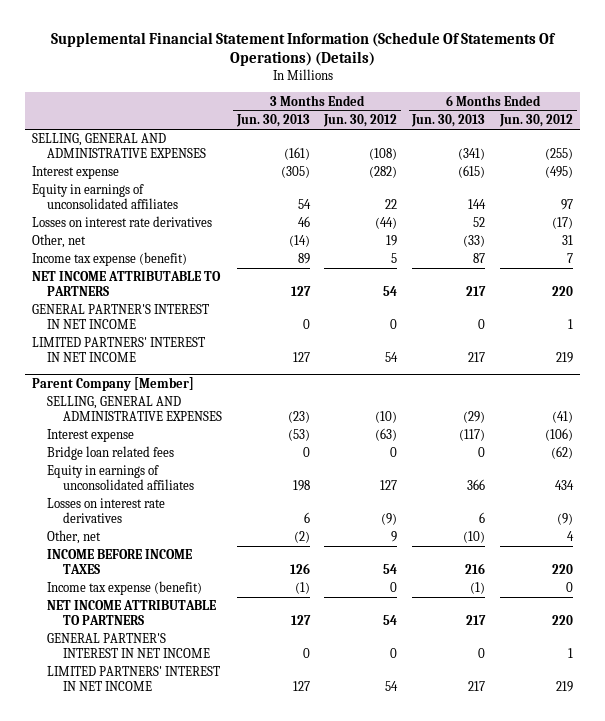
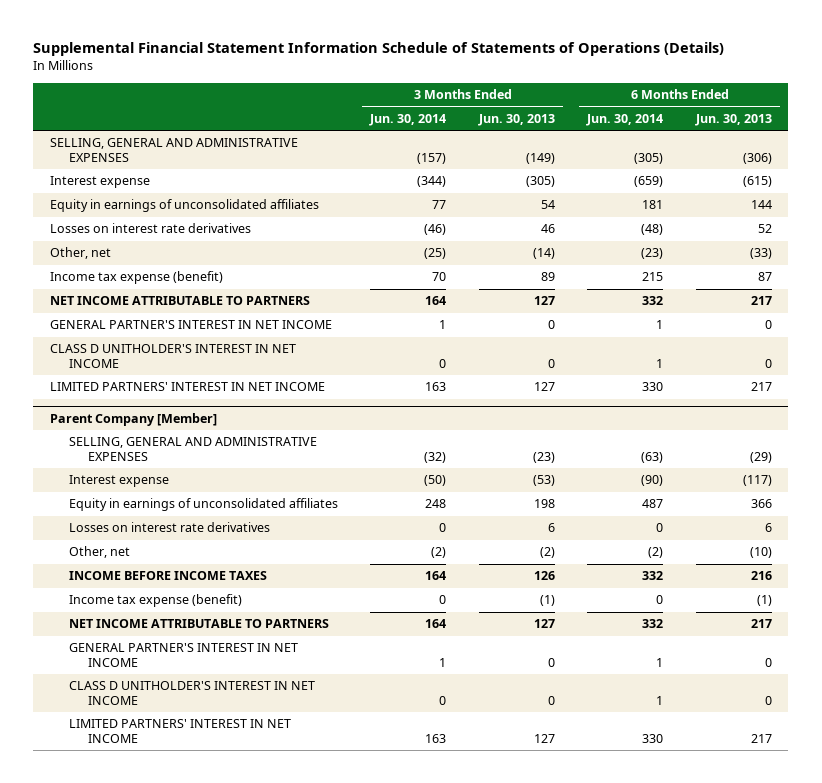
[50,32,556,67] Supplemental Financial Statement Information (Schedule Of Statements Of Operations) (Details) -> [33,41,725,56] Supplemental Financial Statement Information Schedule of Statements of Operations (Details)
[323,114,398,128] Jun. 30, 2012 -> none
[499,114,574,128] Jun. 30, 2012 -> none
none -> [369,113,447,126] Jun. 30, 2014
none -> [586,113,664,126] Jun. 30, 2014
[283,146,310,160] (161) -> [525,153,555,165] (149)
[458,147,486,160] (341) -> [742,153,772,165] (306)
none -> [49,344,296,369] CLASS D UNITHOLDER'S INTEREST IN NET INCOME
[47,446,175,461] Bridge loan related fees -> none
none -> [68,681,315,706] CLASS D UNITHOLDER'S INTEREST IN NET INCOME

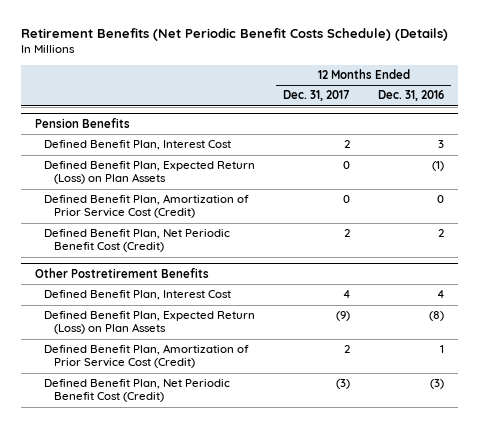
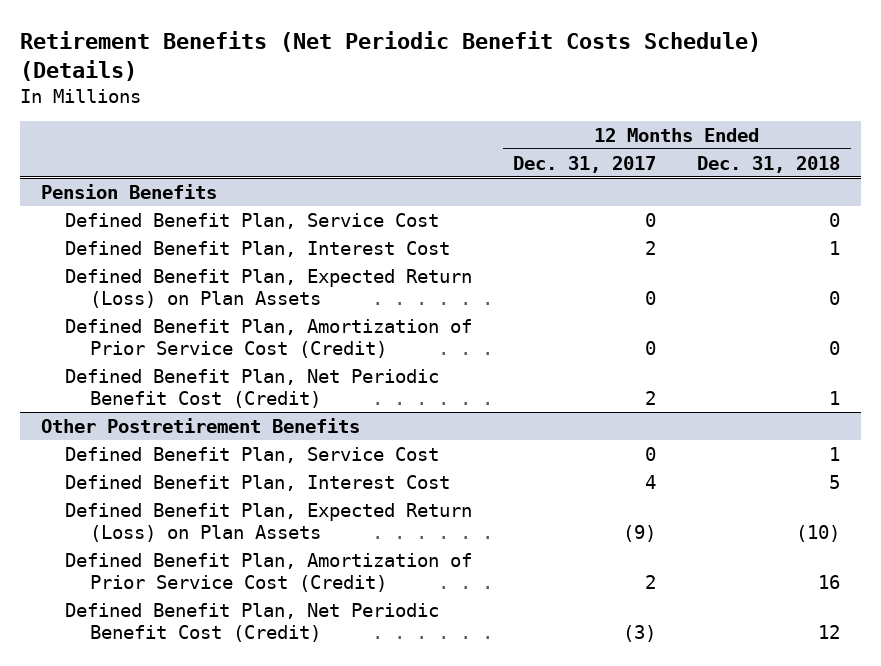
[378,90,445,102] Dec. 31, 2016 -> none
none -> [697,155,841,173] Dec. 31, 2018
none -> [65,212,440,229] Defined Benefit Plan, Service Cost
none -> [65,446,440,463] Defined Benefit Plan, Service Cost

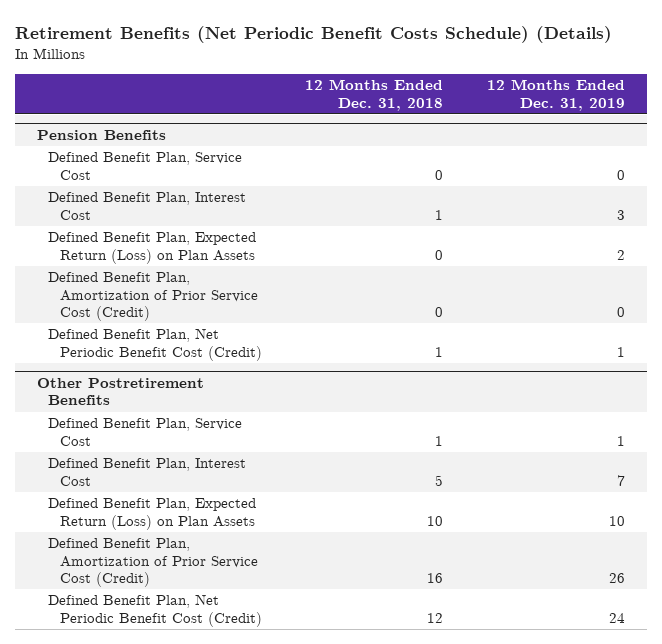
[513,155,657,173] Dec. 31, 2017 -> none
none -> [486,79,625,111] 12 Months Ended Dec. 31, 2019
[796,525,841,543] (10) -> [427,515,444,526] 10

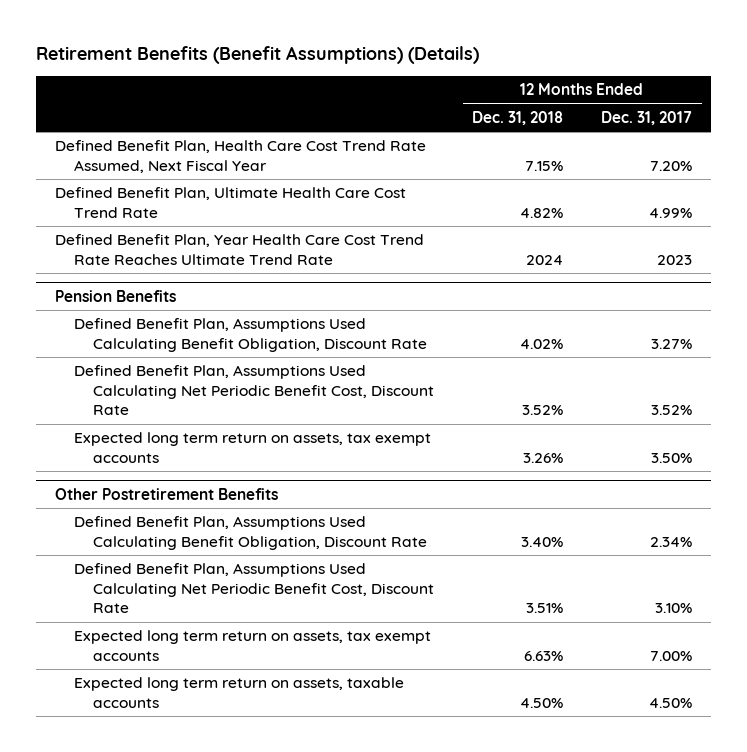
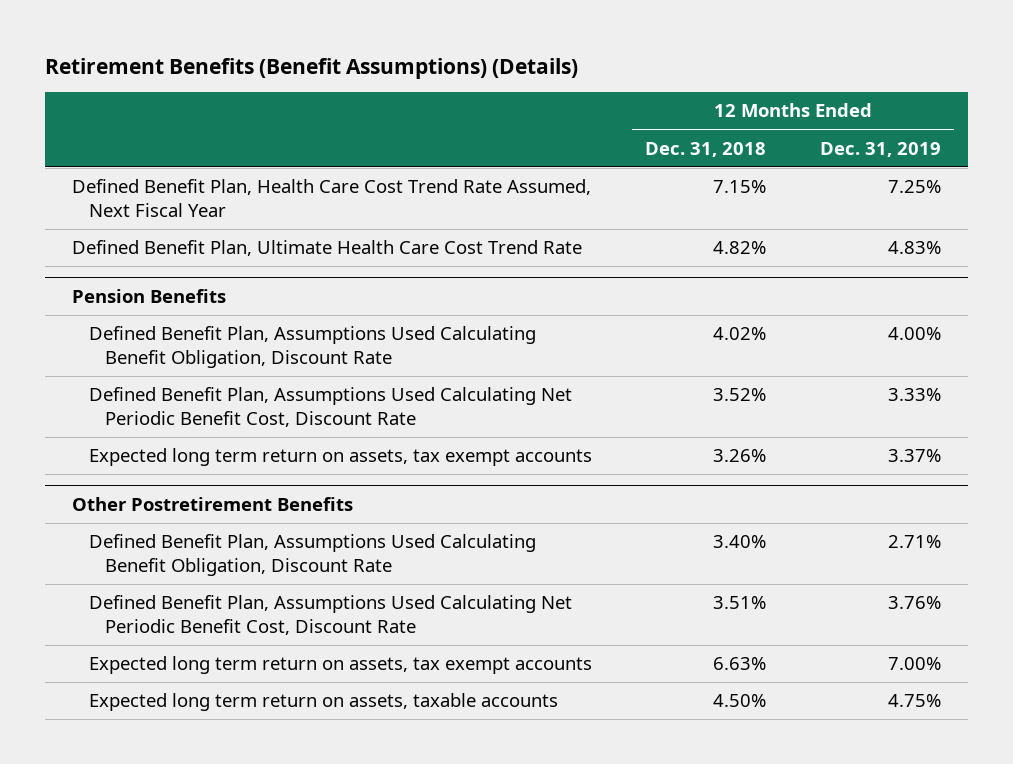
[601,111,693,126] Dec. 31, 2017 -> none
none -> [819,141,941,157] Dec. 31, 2019
[55,234,425,265] Defined Benefit Plan, Year Health Care Cost Trend Rate Reaches Ultimate Trend Rate -> none

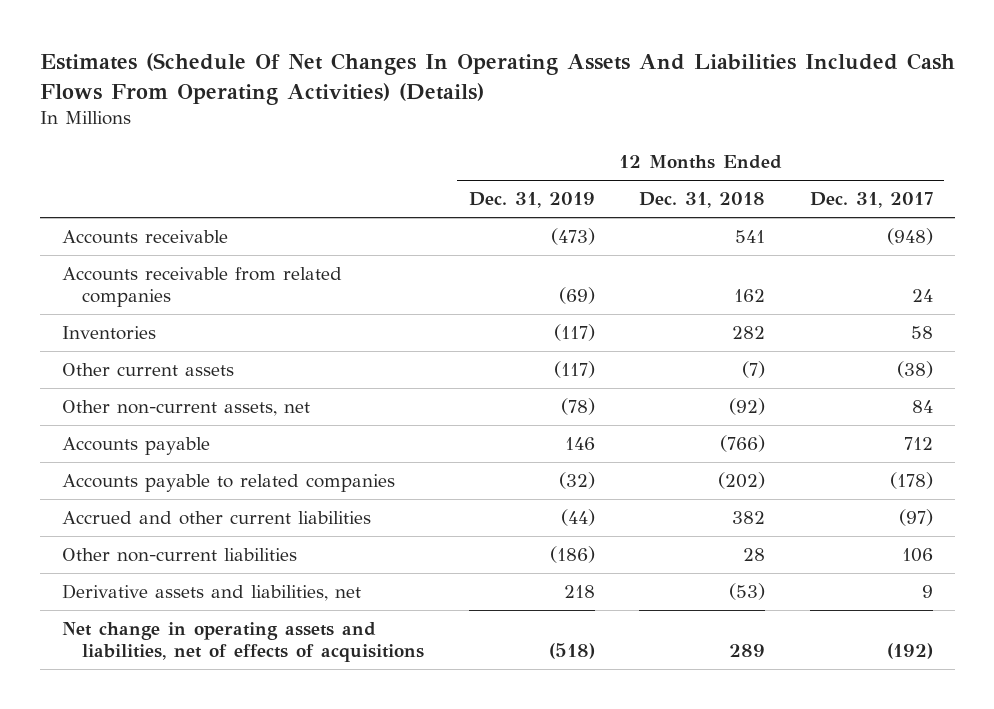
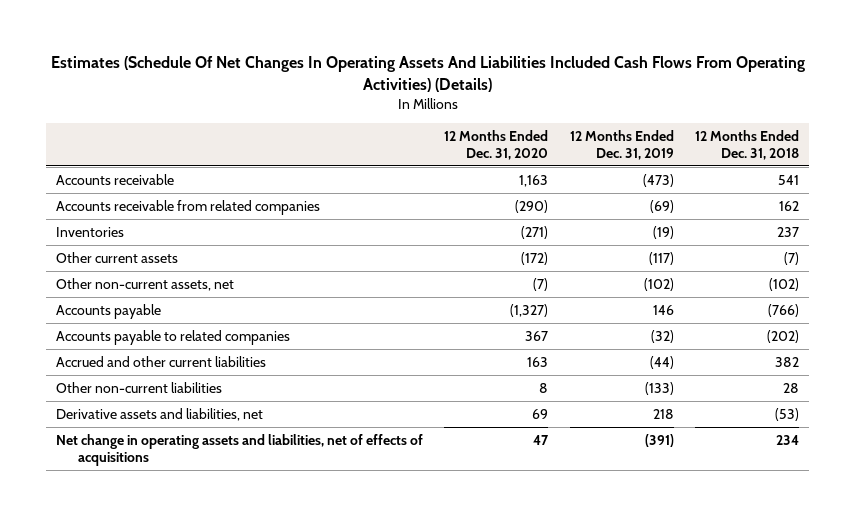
[809,192,933,209] Dec. 31, 2017 -> none
none -> [444,129,549,160] 12 Months Ended Dec. 31, 2020
[553,324,595,342] (117) -> [652,225,674,239] (19)
[732,326,766,340] 282 -> [776,226,799,237] 237
[560,398,595,416] (78) -> [643,277,674,291] (102)
[729,398,766,416] (92) -> [768,277,799,291] (102)
[549,546,595,564] (186) -> [644,381,674,395] (133)
[548,643,595,660] (518) -> [644,433,674,447] (391)
[729,644,766,658] 289 -> [775,434,799,445] 234

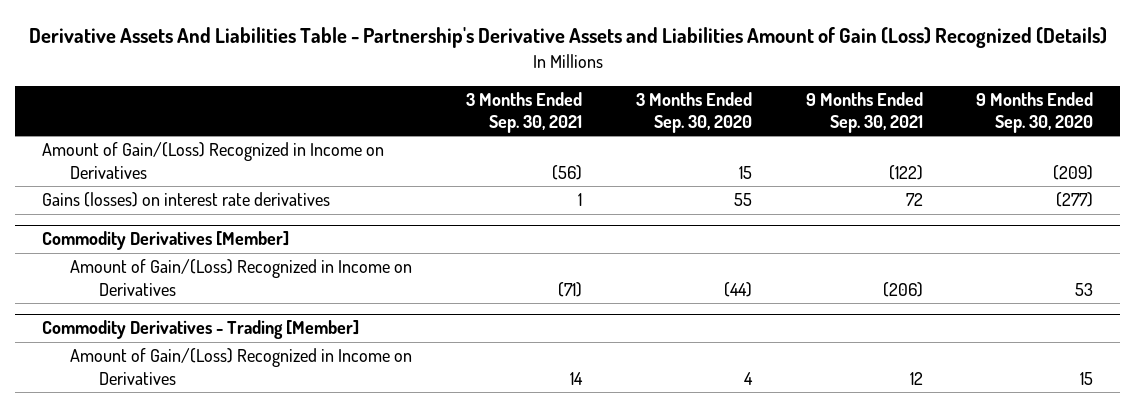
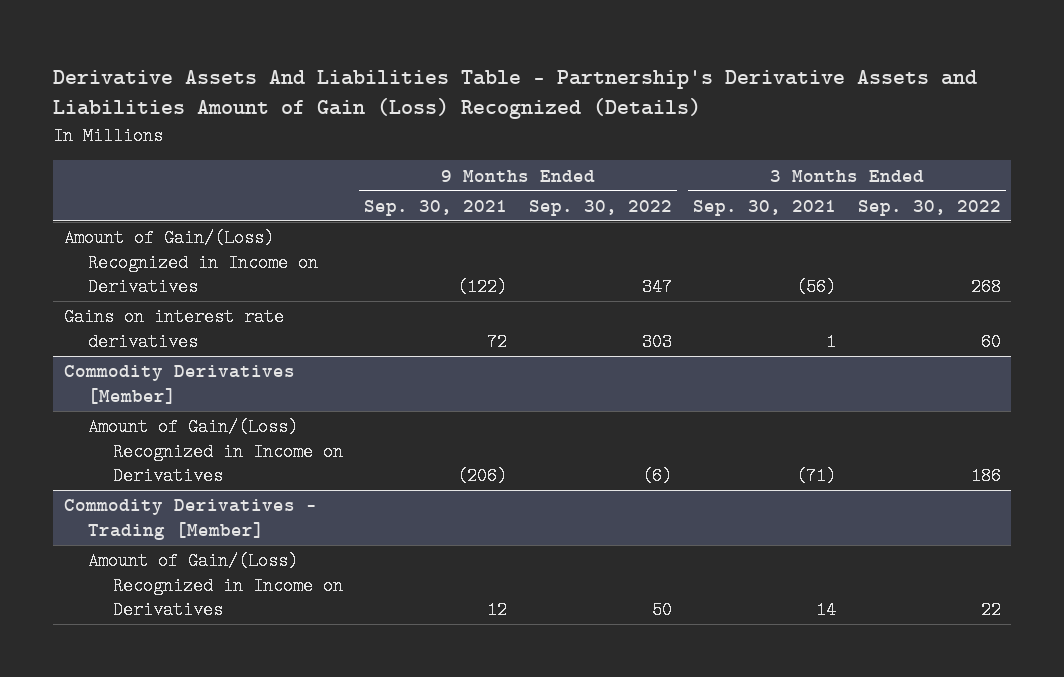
[635,91,752,134] 3 Months Ended Sep. 30, 2020 -> none
[976,91,1094,134] 9 Months Ended Sep. 30, 2020 -> none
none -> [528,199,672,216] Sep. 30, 2022
none -> [857,199,1001,216] Sep. 30, 2022
[42,192,331,208] Gains (losses) on interest rate derivatives -> [63,308,284,351] Gains on interest rate derivatives

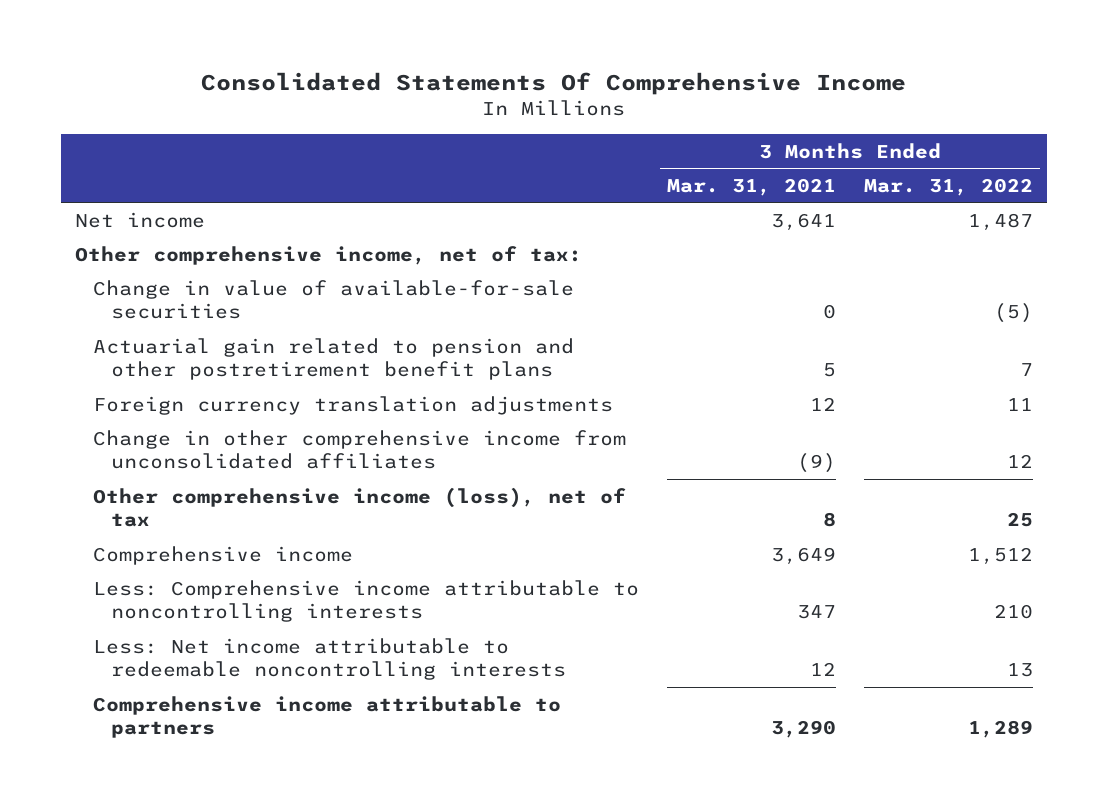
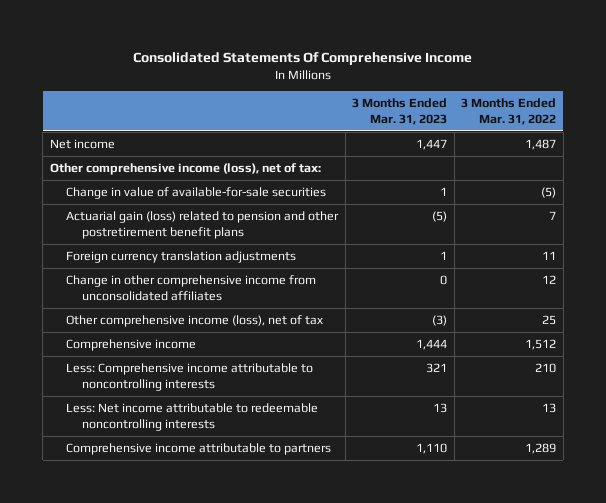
[667,177,837,196] Mar. 31, 2021 -> none
none -> [352,98,448,125] 3 Months Ended Mar. 31, 2023
[75,245,583,265] Other comprehensive income, net of tax: -> [49,163,321,176] Other comprehensive income (loss), net of tax:
[93,337,575,381] Actuarial gain related to pension and other postretirement benefit plans -> [66,211,340,239] Actuarial gain (loss) related to pension and other postretirement benefit plans

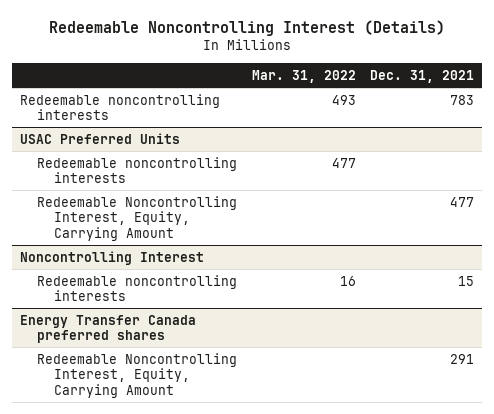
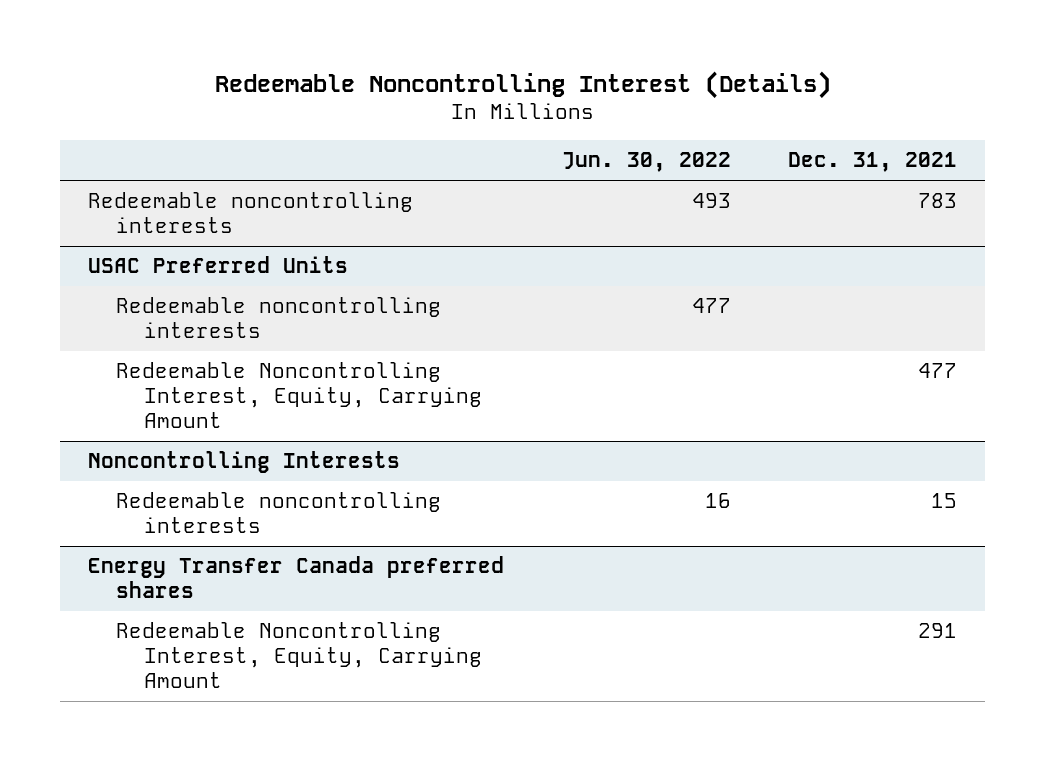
[251,70,356,84] Mar. 31, 2022 -> none
none -> [561,152,731,173] Jun. 30, 2022
[19,250,204,265] Noncontrolling Interest -> [88,451,401,474] Noncontrolling Interests

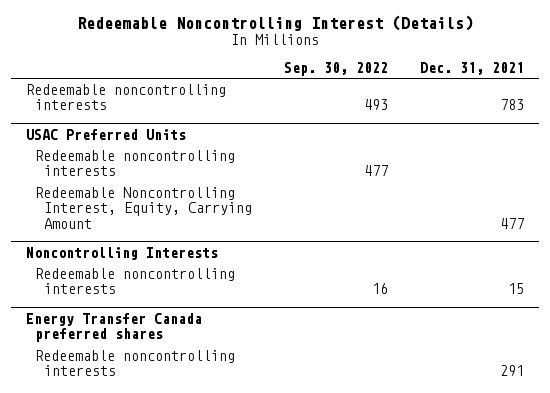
[561,152,731,173] Jun. 30, 2022 -> none
none -> [283,61,388,76] Sep. 30, 2022
[116,622,483,689] Redeemable Noncontrolling Interest, Equity, Carrying Amount -> [35,350,236,377] Redeemable noncontrolling interests

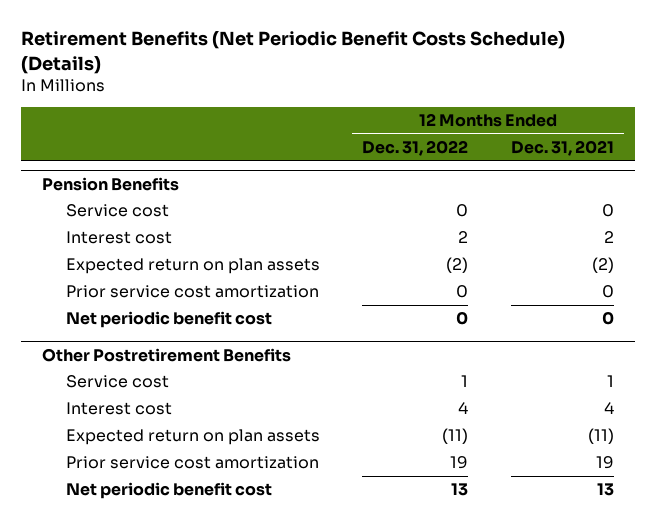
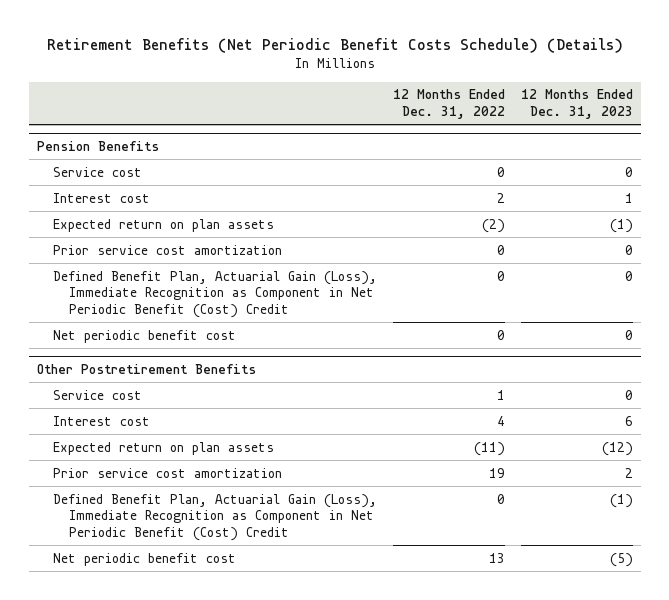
[510,139,614,156] Dec. 31, 2021 -> none
none -> [520,89,633,120] 12 Months Ended Dec. 31, 2023
none -> [52,270,377,319] Defined Benefit Plan, Actuarial Gain (Loss), Immediate Recognition as Component in Net Periodic Benefit (Cost) Credit
none -> [52,493,377,542] Defined Benefit Plan, Actuarial Gain (Loss), Immediate Recognition as Component in Net Periodic Benefit (Cost) Credit

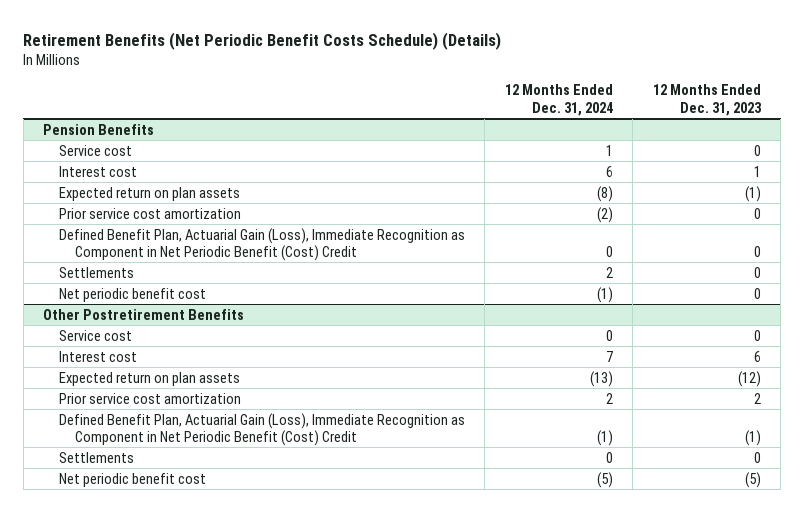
[392,89,505,120] 12 Months Ended Dec. 31, 2022 -> none
none -> [504,84,613,116] 12 Months Ended Dec. 31, 2024
none -> [58,266,134,278] Settlements
none -> [58,451,134,463] Settlements

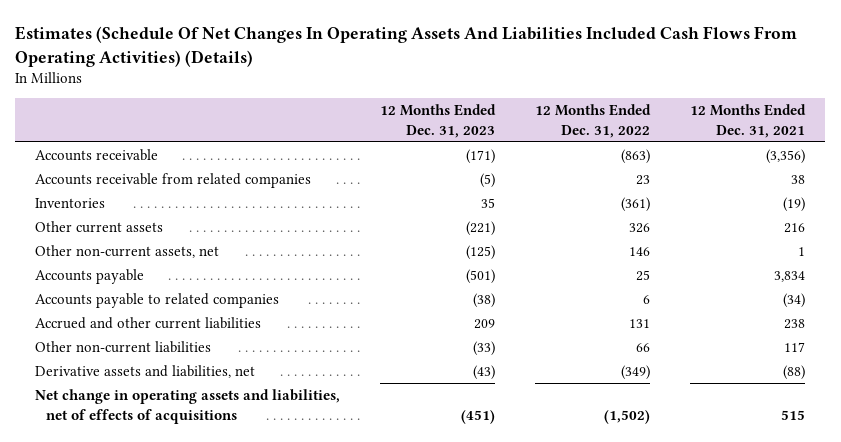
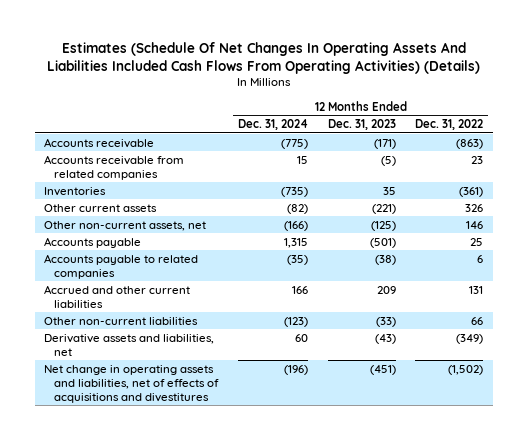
[690,104,807,138] 12 Months Ended Dec. 31, 2021 -> none
none -> [237,119,308,131] Dec. 31, 2024
[35,388,341,424] Net change in operating assets and liabilities, net of effects of acquisitions -> [44,364,220,403] Net change in operating assets and liabilities, net of effects of acquisitions and divestitures

